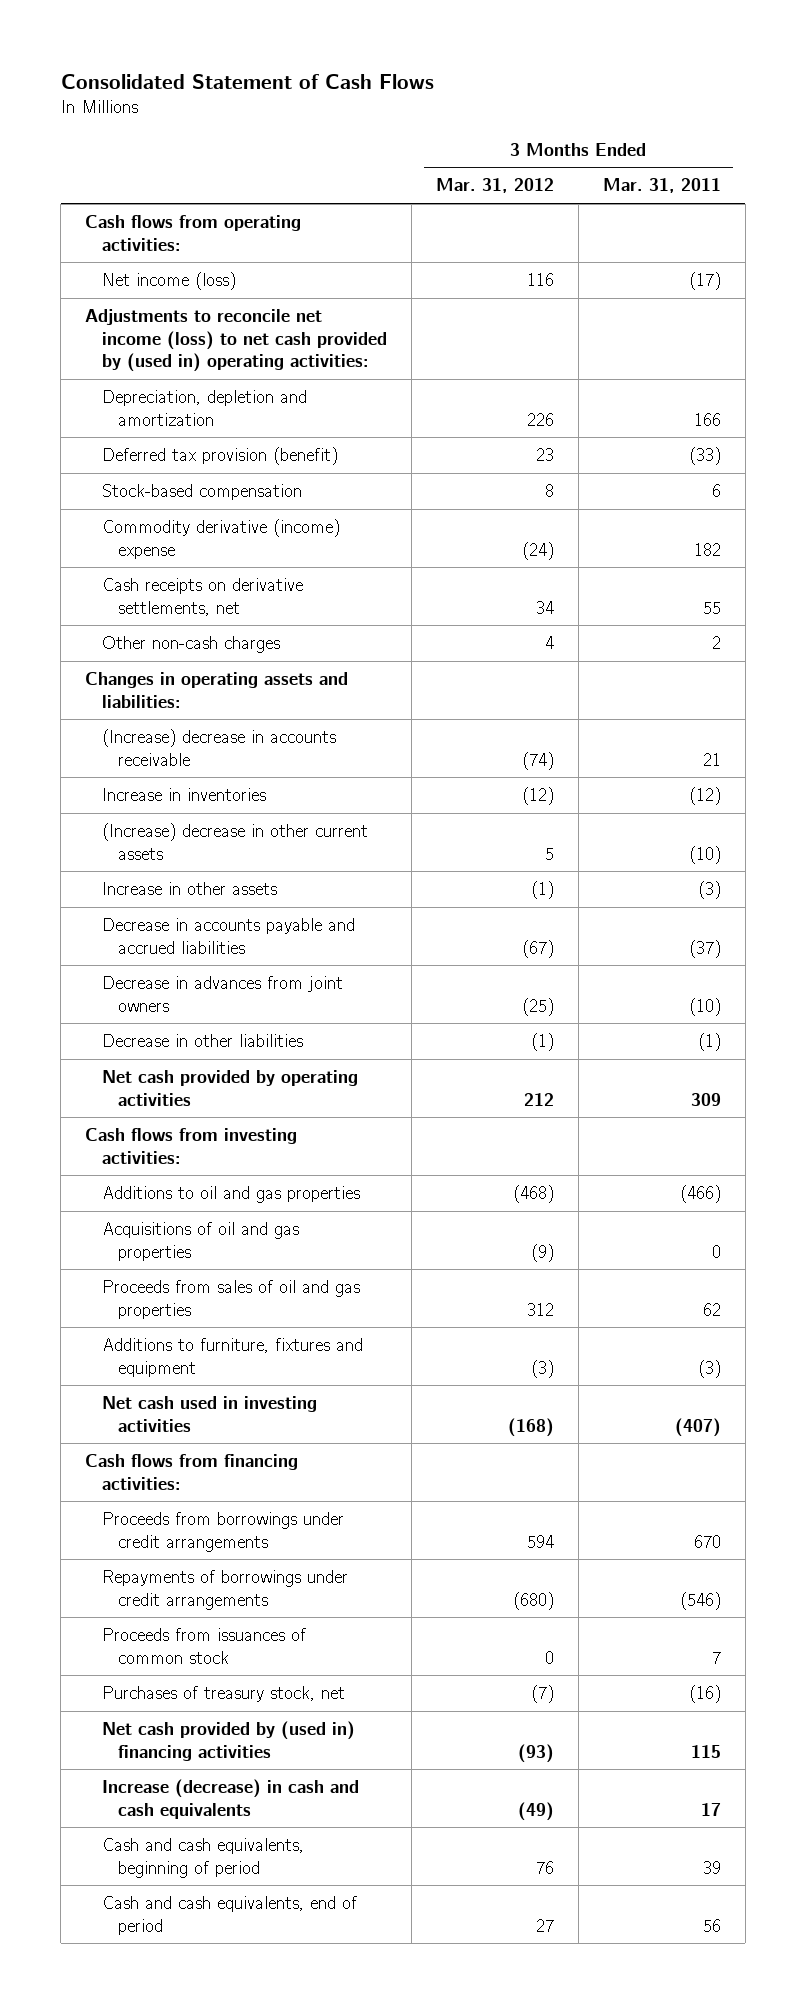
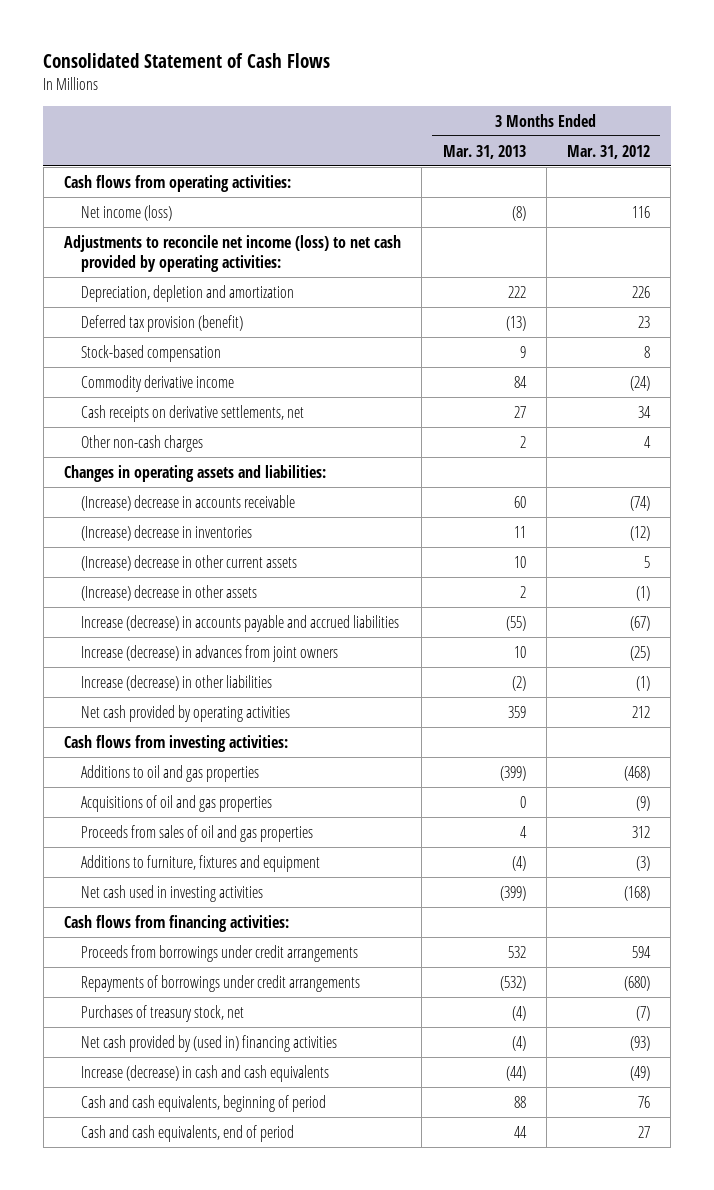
[602,178,721,194] Mar. 31, 2011 -> none
none -> [442,144,526,159] Mar. 31, 2013
[85,309,387,373] Adjustments to reconcile net income (loss) to net cash provided by (used in) operating activities: -> [64,234,402,272] Adjustments to reconcile net income (loss) to net cash provided by operating activities:
[101,519,340,559] Commodity derivative (income) expense -> [81,374,235,392] Commodity derivative income
[101,788,266,802] Increase in inventories -> [81,524,253,541] (Increase) decrease in inventories
[101,882,277,896] Increase in other assets -> [81,584,258,601] (Increase) decrease in other assets
[101,918,355,954] Decrease in accounts payable and accrued liabilities -> [81,614,400,632] Increase (decrease) in accounts payable and accrued liabilities
[101,976,343,1012] Decrease in advances from joint owners -> [81,644,339,662] Increase (decrease) in advances from joint owners
[101,1034,303,1048] Decrease in other liabilities -> [81,674,273,691] Increase (decrease) in other liabilities
[101,1628,306,1664] Proceeds from issuances of common stock -> none

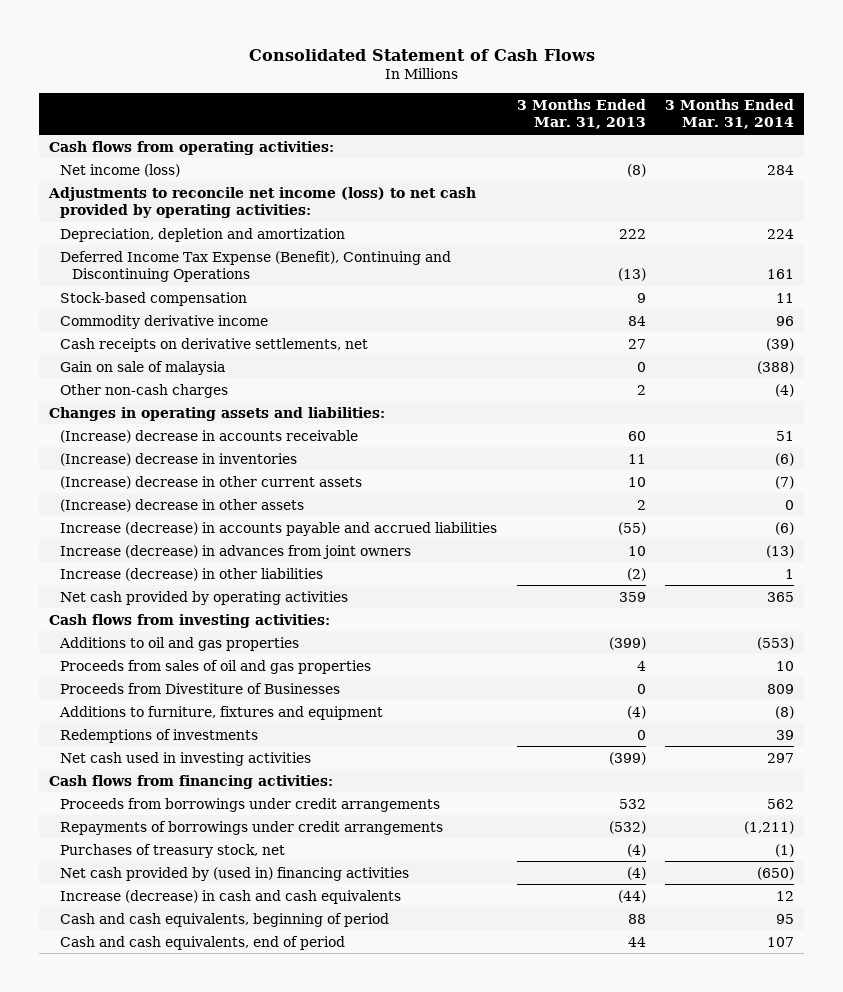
[567,144,651,159] Mar. 31, 2012 -> none
none -> [665,98,795,130] 3 Months Ended Mar. 31, 2014
[81,314,244,332] Deferred tax provision (benefit) -> none
none -> [60,250,452,283] Deferred Income Tax Expense (Benefit), Continuing and Discontinuing Operations
none -> [60,360,226,375] Gain on sale of malaysia
[81,794,273,812] Acquisitions of oil and gas properties -> none
none -> [60,682,341,694] Proceeds from Divestiture of Businesses
none -> [60,728,259,743] Redemptions of investments

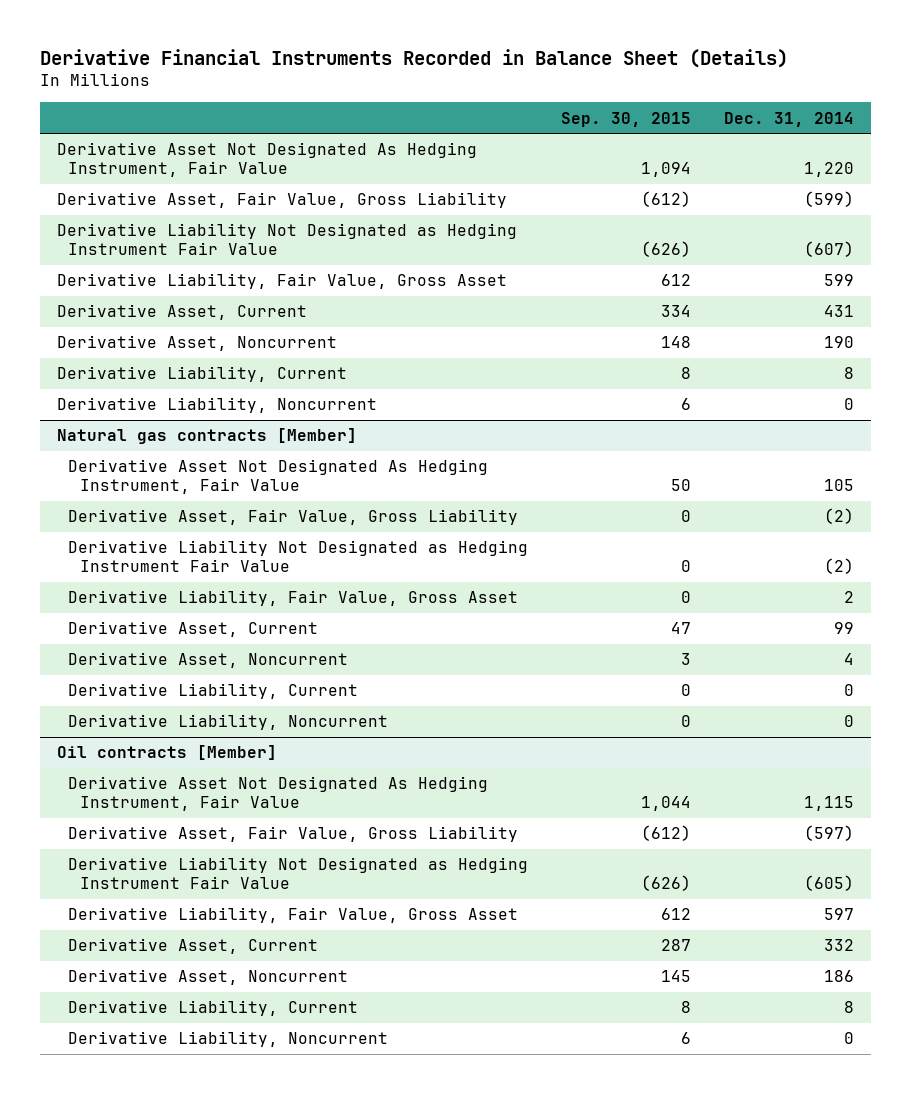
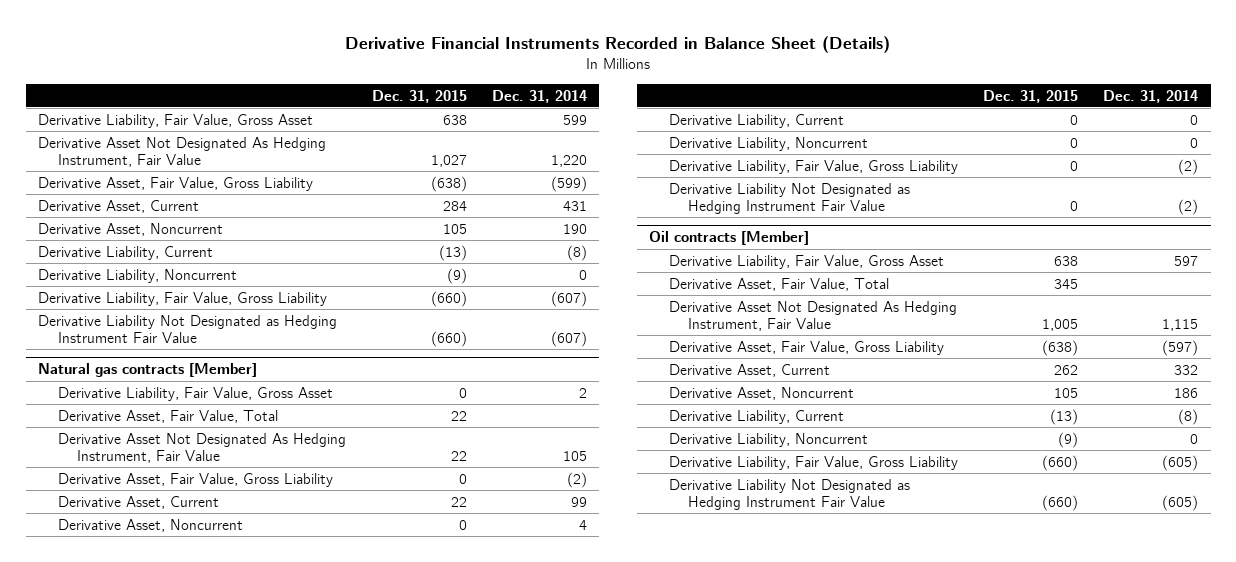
[561,111,692,127] Sep. 30, 2015 -> none
none -> [371,89,467,103] Dec. 31, 2015
[56,273,507,290] Derivative Liability, Fair Value, Gross Asset -> [38,113,314,128] Derivative Liability, Fair Value, Gross Asset
[844,367,855,380] 8 -> [566,244,587,261] (8)
none -> [38,291,328,306] Derivative Liability, Fair Value, Gross Liability
[56,223,517,256] Derivative Liability Not Designated as Hedging Instrument Fair Value -> [38,314,338,343] Derivative Liability Not Designated as Hedging Instrument Fair Value
[68,590,519,607] Derivative Liability, Fair Value, Gross Asset -> [57,386,333,401] Derivative Liability, Fair Value, Gross Asset
none -> [57,409,278,423] Derivative Asset, Fair Value, Total
none -> [668,159,958,174] Derivative Liability, Fair Value, Gross Liability
[68,540,529,573] Derivative Liability Not Designated as Hedging Instrument Fair Value -> [668,182,910,214] Derivative Liability Not Designated as Hedging Instrument Fair Value
[68,907,519,924] Derivative Liability, Fair Value, Gross Asset -> [668,254,944,269] Derivative Liability, Fair Value, Gross Asset
none -> [668,277,889,291] Derivative Asset, Fair Value, Total
[844,1001,855,1014] 8 -> [1178,408,1199,425] (8)
none -> [668,455,958,470] Derivative Liability, Fair Value, Gross Liability
[68,857,529,890] Derivative Liability Not Designated as Hedging Instrument Fair Value -> [668,478,910,510] Derivative Liability Not Designated as Hedging Instrument Fair Value

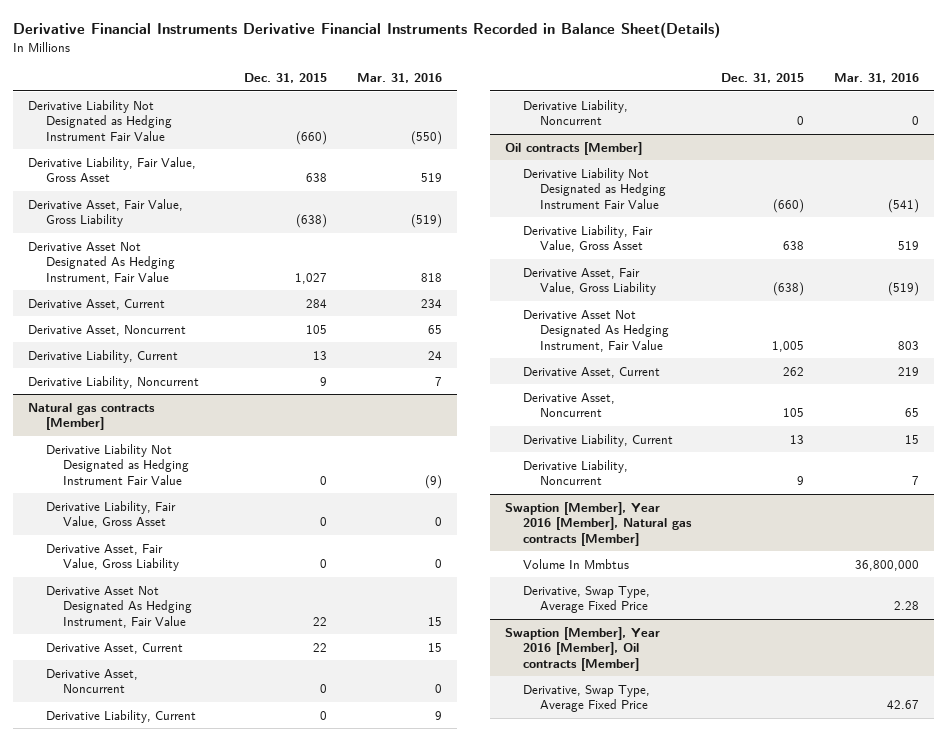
[345,35,891,53] Derivative Financial Instruments Recorded in Balance Sheet (Details) -> [13,21,721,38] Derivative Financial Instruments Derivative Financial Instruments Recorded in Balance Sheet(Details)
[491,89,587,103] Dec. 31, 2014 -> none
none -> [357,73,443,84] Mar. 31, 2016
[38,314,338,343] Derivative Liability Not Designated as Hedging Instrument Fair Value -> [28,99,172,141] Derivative Liability Not Designated as Hedging Instrument Fair Value
[38,136,327,167] Derivative Asset Not Designated As Hedging Instrument, Fair Value -> [28,241,175,284] Derivative Asset Not Designated As Hedging Instrument, Fair Value
[38,291,328,306] Derivative Liability, Fair Value, Gross Liability -> none
[438,244,467,261] (13) -> [312,350,327,360] 13
[446,267,467,284] (9) -> [319,376,327,386] 9
[668,182,910,214] Derivative Liability Not Designated as Hedging Instrument Fair Value -> [45,443,189,485] Derivative Liability Not Designated as Hedging Instrument Fair Value
[57,409,278,423] Derivative Asset, Fair Value, Total -> none
[57,432,346,463] Derivative Asset Not Designated As Hedging Instrument, Fair Value -> [45,585,192,628] Derivative Asset Not Designated As Hedging Instrument, Fair Value
[668,159,958,174] Derivative Liability, Fair Value, Gross Liability -> none
[668,478,910,510] Derivative Liability Not Designated as Hedging Instrument Fair Value -> [522,167,667,209] Derivative Liability Not Designated as Hedging Instrument Fair Value
[668,277,889,291] Derivative Asset, Fair Value, Total -> none
[668,300,957,331] Derivative Asset Not Designated As Hedging Instrument, Fair Value -> [522,309,670,352] Derivative Asset Not Designated As Hedging Instrument, Fair Value
[668,455,958,470] Derivative Liability, Fair Value, Gross Liability -> none
[1049,408,1078,425] (13) -> [790,434,805,444] 13
[1057,431,1078,448] (9) -> [797,476,805,486] 9
none -> [505,501,692,546] Swaption [Member], Year 2016 [Member], Natural gas contracts [Member]
none -> [522,558,629,569] Volume In Mmbtus
none -> [522,585,650,614] Derivative, Swap Type, Average Fixed Price
none -> [505,626,661,671] Swaption [Member], Year 2016 [Member], Oil contracts [Member]
none -> [522,684,650,713] Derivative, Swap Type, Average Fixed Price

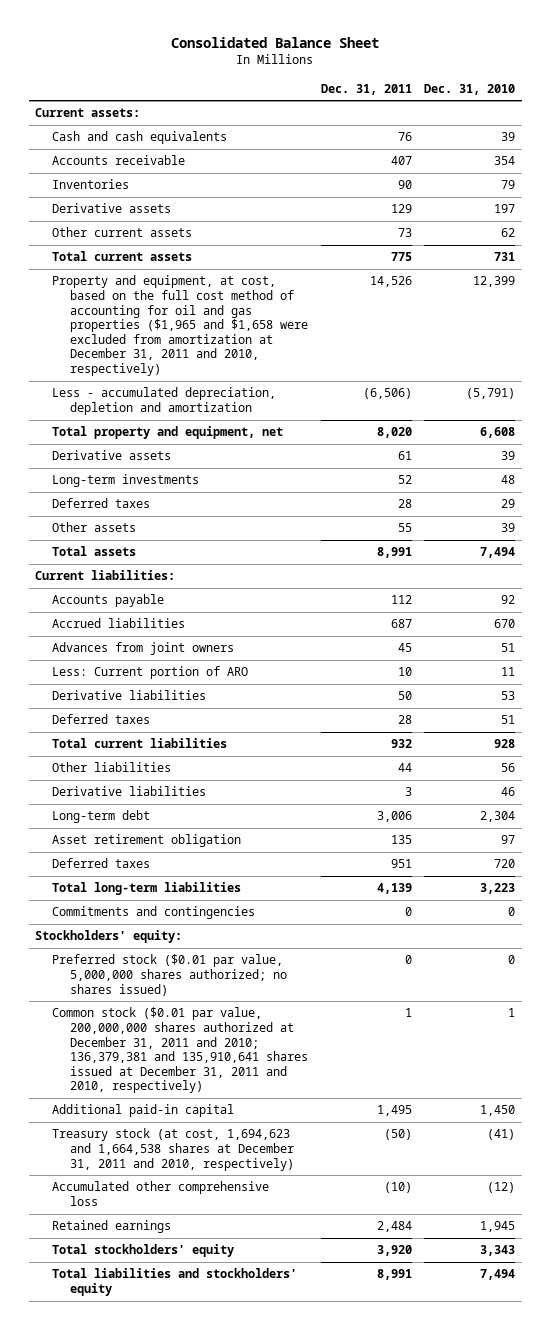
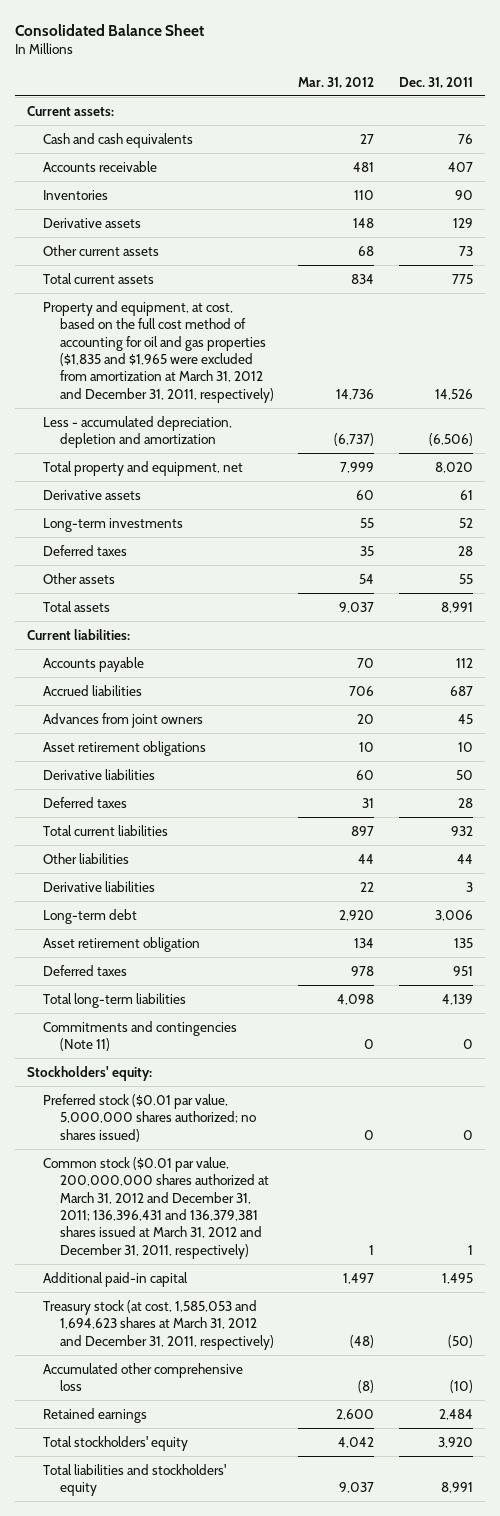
[424,83,516,95] Dec. 31, 2010 -> none
none -> [298,76,375,88] Mar. 31, 2012
[52,275,308,377] Property and equipment, at cost, based on the full cost method of accounting for oil and gas properties ($1,965 and $1,658 were excluded from amortization at December 31, 2011 and 2010, respectively) -> [43,300,274,403] Property and equipment, at cost, based on the full cost method of accounting for oil and gas properties ($1,835 and $1,965 were excluded from amortization at March 31, 2012 and December 31, 2011, respectively)
[52,666,249,680] Less: Current portion of ARO -> [43,740,207,756] Asset retirement obligations
[52,906,256,920] Commitments and contingencies -> [43,1020,238,1052] Commitments and contingencies (Note 11)
[52,1007,308,1094] Common stock ($0.01 par value, 200,000,000 shares authorized at December 31, 2011 and 2010; 136,379,381 and 135,910,641 shares issued at December 31, 2011 and 2010, respectively) -> [43,1156,269,1259] Common stock ($0.01 par value, 200,000,000 shares authorized at March 31, 2012 and December 31, 2011; 136,396,431 and 136,379,381 shares issued at March 31, 2012 and December 31, 2011, respectively)
[52,1128,294,1171] Treasury stock (at cost, 1,694,623 and 1,664,538 shares at December 31, 2011 and 2010, respectively) -> [43,1299,274,1350] Treasury stock (at cost, 1,585,053 and 1,694,623 shares at March 31, 2012 and December 31, 2011, respectively)

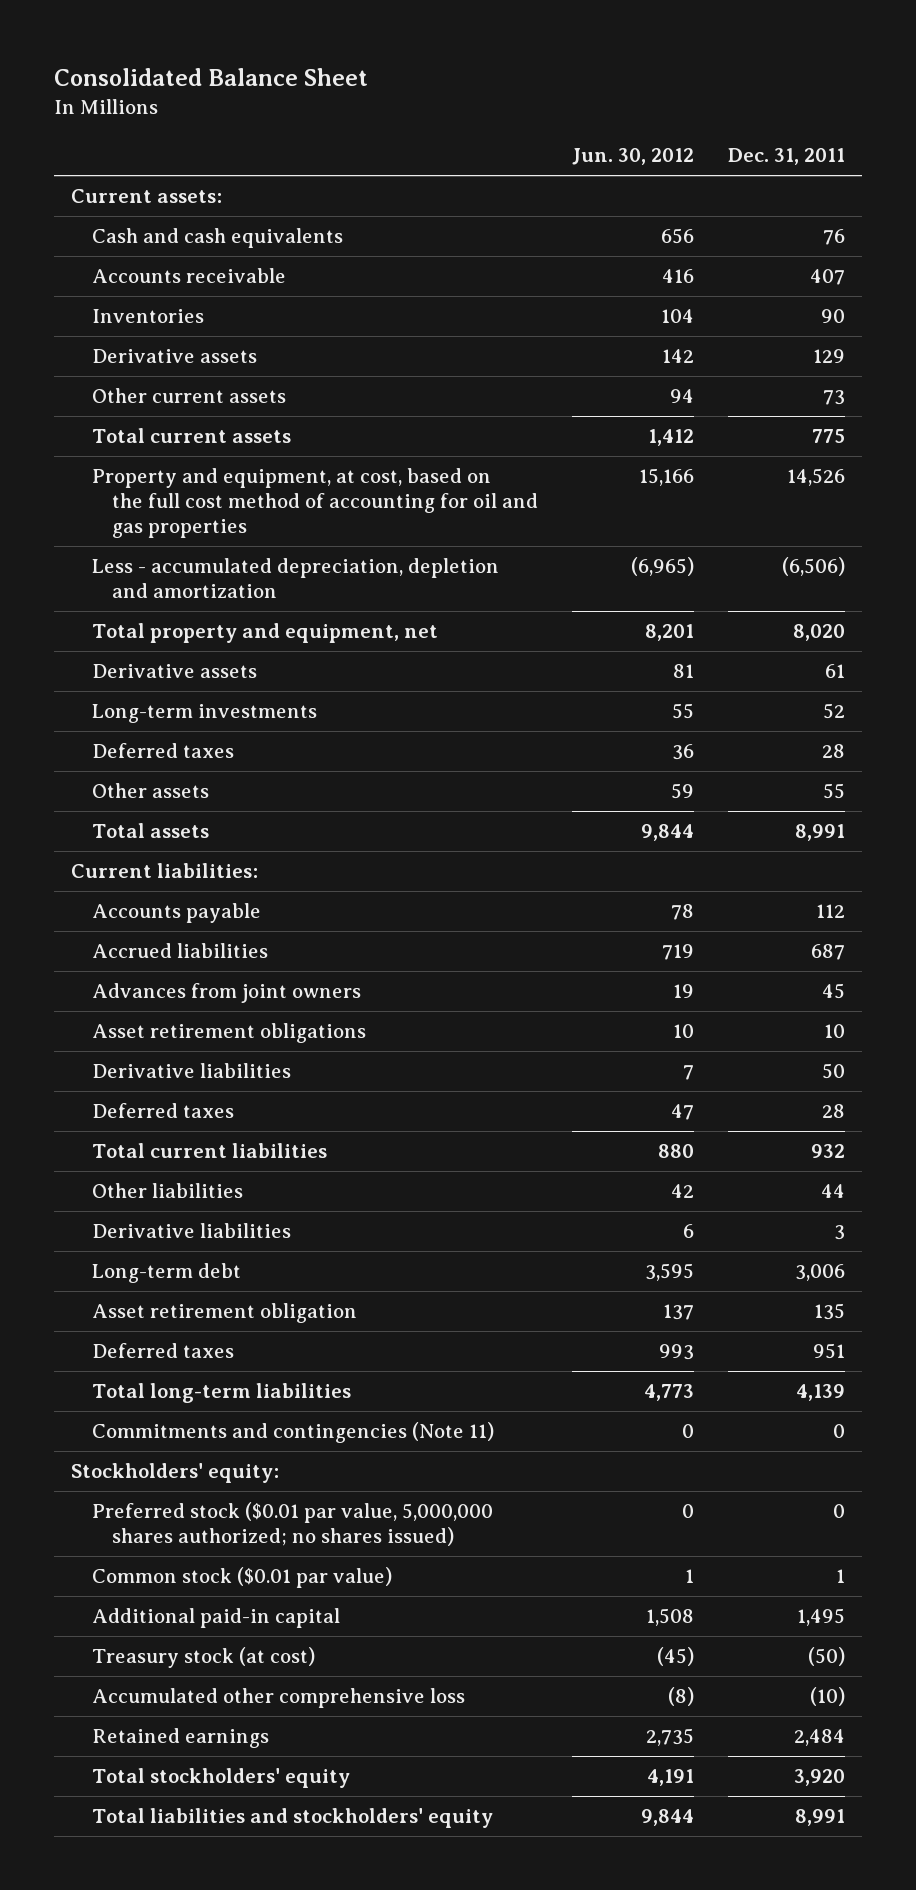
[298,76,375,88] Mar. 31, 2012 -> none
none -> [571,148,694,166] Jun. 30, 2012
[43,300,274,403] Property and equipment, at cost, based on the full cost method of accounting for oil and gas properties ($1,835 and $1,965 were excluded from amortization at March 31, 2012 and December 31, 2011, respectively) -> [91,468,538,538] Property and equipment, at cost, based on the full cost method of accounting for oil and gas properties
[43,1156,269,1259] Common stock ($0.01 par value, 200,000,000 shares authorized at March 31, 2012 and December 31, 2011; 136,396,431 and 136,379,381 shares issued at March 31, 2012 and December 31, 2011, respectively) -> [91,1567,392,1589] Common stock ($0.01 par value)
[43,1299,274,1350] Treasury stock (at cost, 1,585,053 and 1,694,623 shares at March 31, 2012 and December 31, 2011, respectively) -> [91,1647,315,1669] Treasury stock (at cost)

